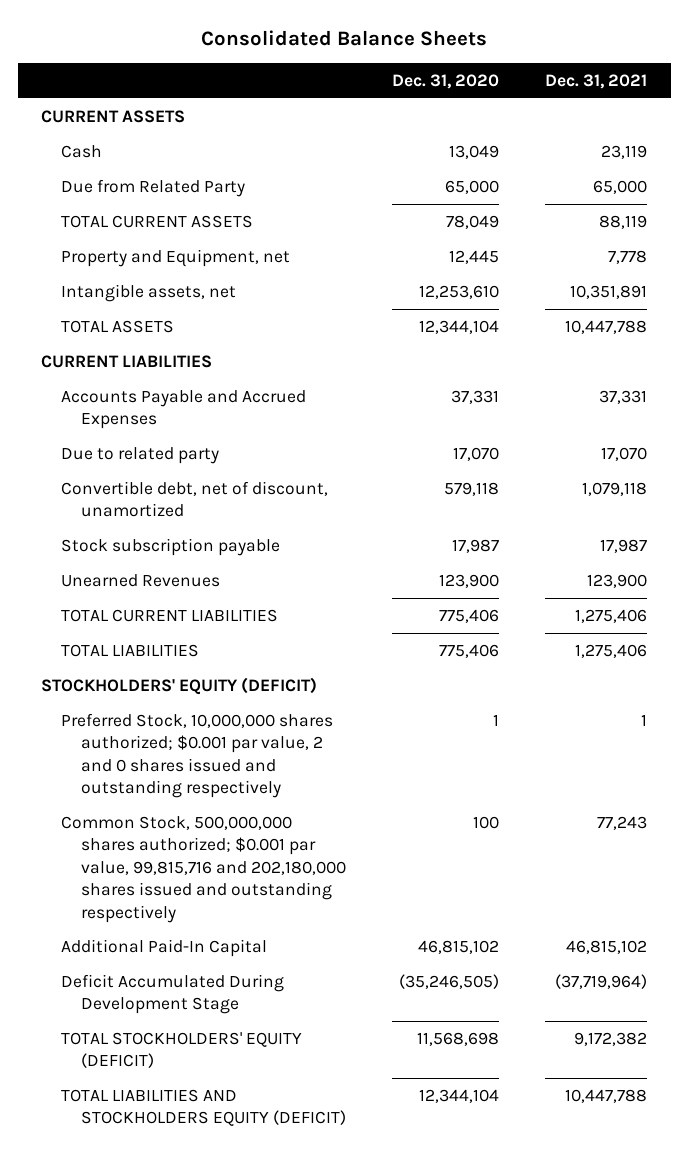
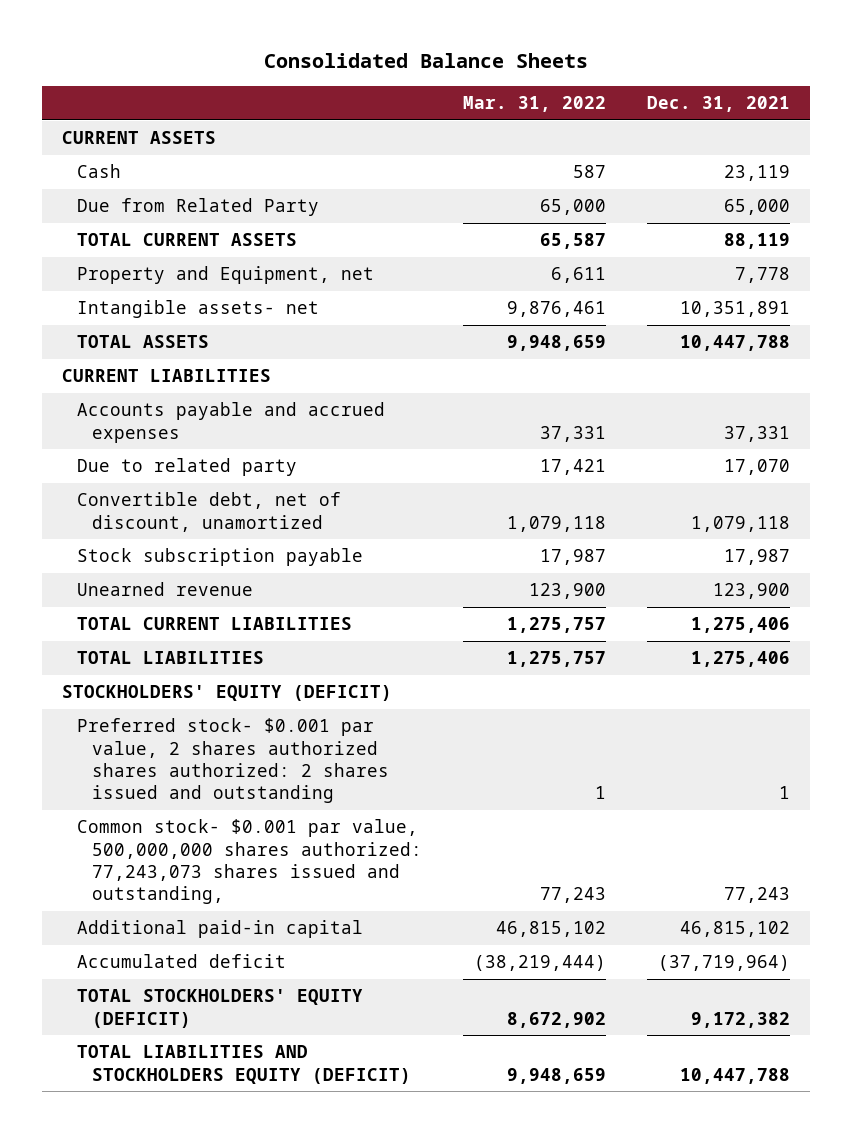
[391,73,499,89] Dec. 31, 2020 -> none
none -> [463,96,607,113] Mar. 31, 2022
[60,283,236,302] Intangible assets, net -> [77,300,320,319] Intangible assets- net
[60,389,306,430] Accounts Payable and Accrued Expenses -> [77,402,386,443] Accounts payable and accrued expenses
[60,573,220,587] Unearned Revenues -> [77,582,254,597] Unearned revenue
[60,712,333,799] Preferred Stock, 10,000,000 shares authorized; $0.001 par value, 2 and 0 shares issued and outstanding respectively -> [77,718,390,803] Preferred stock- $0.001 par value, 2 shares authorized shares authorized: 2 shares issued and outstanding
[60,815,346,923] Common Stock, 500,000,000 shares authorized; $0.001 par value, 99,815,716 and 202,180,000 shares issued and outstanding respectively -> [77,819,423,904] Common stock- $0.001 par value, 500,000,000 shares authorized: 77,243,073 shares issued and outstanding,
[60,938,267,957] Additional Paid-In Capital -> [77,920,364,939] Additional paid-in capital
[60,973,284,1015] Deficit Accumulated During Development Stage -> [77,954,287,969] Accumulated deficit

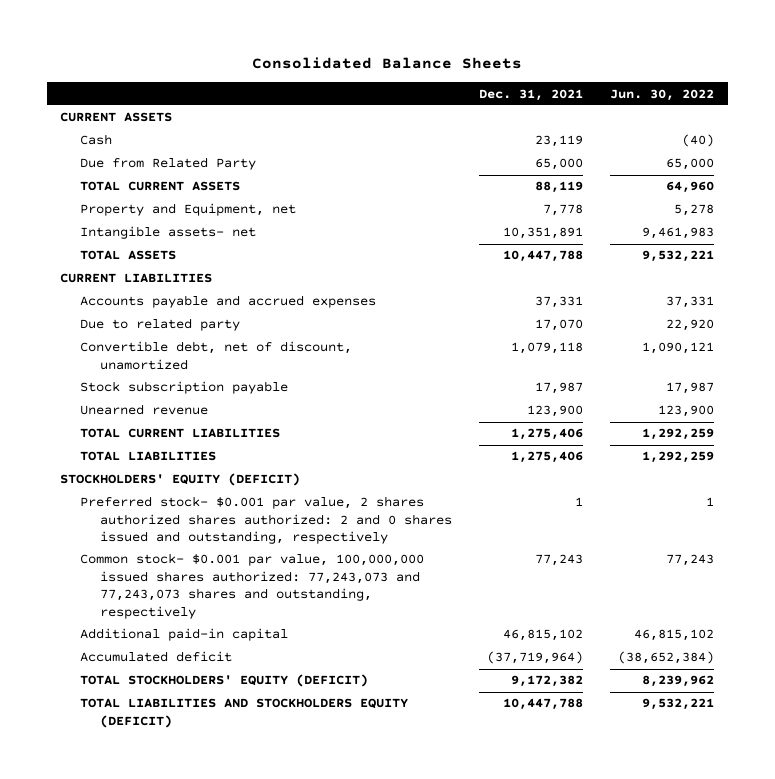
[463,96,607,113] Mar. 31, 2022 -> none
none -> [610,88,715,101] Jun. 30, 2022
[77,718,390,803] Preferred stock- $0.001 par value, 2 shares authorized shares authorized: 2 shares issued and outstanding -> [80,496,453,545] Preferred stock- $0.001 par value, 2 shares authorized shares authorized: 2 and 0 shares issued and outstanding, respectively
[77,819,423,904] Common stock- $0.001 par value, 500,000,000 shares authorized: 77,243,073 shares issued and outstanding, -> [80,553,425,619] Common stock- $0.001 par value, 100,000,000 issued shares authorized: 77,243,073 and 77,243,073 shares and outstanding, respectively

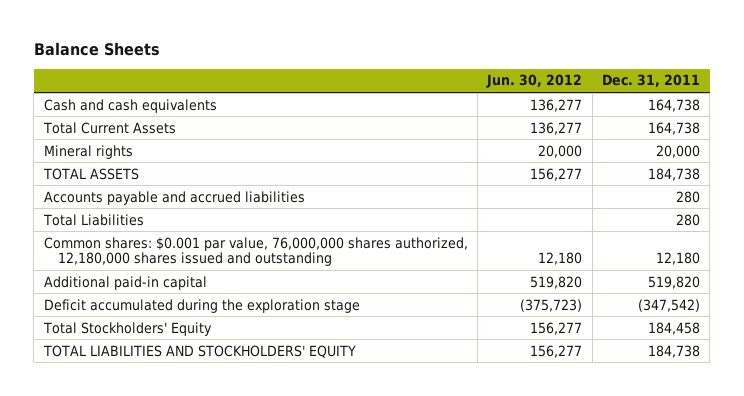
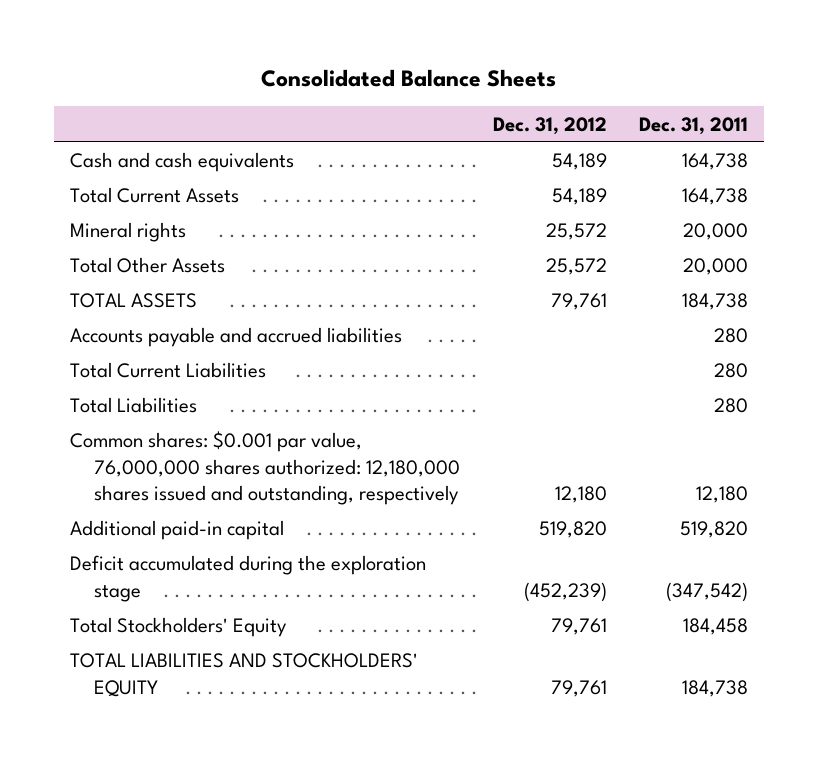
[33,42,160,57] Balance Sheets -> [261,68,557,87] Consolidated Balance Sheets
[486,74,583,89] Jun. 30, 2012 -> none
none -> [492,116,607,135] Dec. 31, 2012
none -> [70,257,226,274] Total Other Assets
none -> [70,362,267,379] Total Current Liabilities
[43,236,468,267] Common shares: $0.001 par value, 76,000,000 shares authorized, 12,180,000 shares issued and outstanding -> [70,431,461,505] Common shares: $0.001 par value, 76,000,000 shares authorized: 12,180,000 shares issued and outstanding, respectively

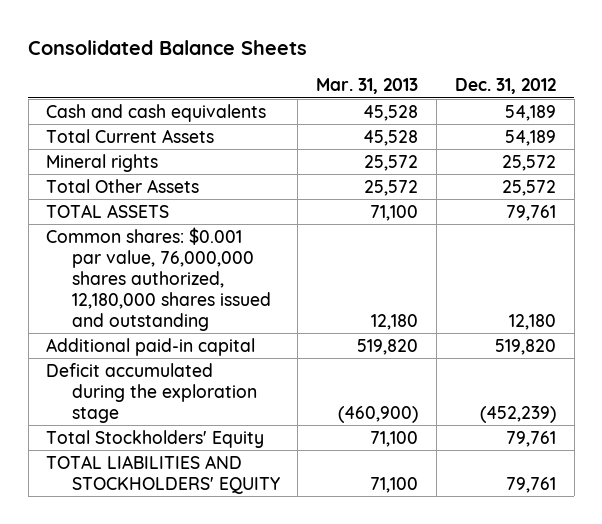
[639,116,749,135] Dec. 31, 2011 -> none
none -> [316,78,419,95] Mar. 31, 2013
[70,327,403,348] Accounts payable and accrued liabilities -> none
[70,362,267,379] Total Current Liabilities -> none
[70,397,198,414] Total Liabilities -> none
[70,431,461,505] Common shares: $0.001 par value, 76,000,000 shares authorized: 12,180,000 shares issued and outstanding, respectively -> [46,226,271,331] Common shares: $0.001 par value, 76,000,000 shares authorized, 12,180,000 shares issued and outstanding

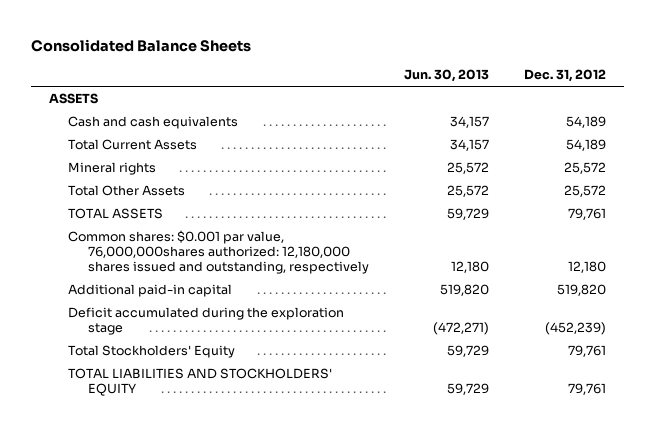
[316,78,419,95] Mar. 31, 2013 -> none
none -> [404,69,490,83] Jun. 30, 2013
none -> [48,93,98,105] ASSETS
[46,226,271,331] Common shares: $0.001 par value, 76,000,000 shares authorized, 12,180,000 shares issued and outstanding -> [68,230,369,274] Common shares: $0.001 par value, 76,000,000shares authorized: 12,180,000 shares issued and outstanding, respectively

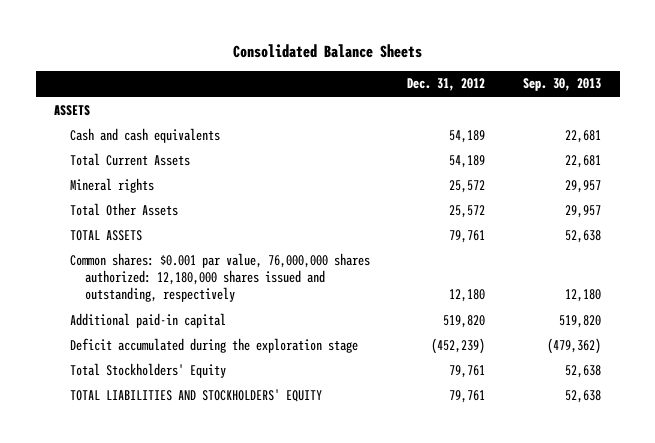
[404,69,490,83] Jun. 30, 2013 -> none
none -> [522,78,601,92] Sep. 30, 2013
[68,230,369,274] Common shares: $0.001 par value, 76,000,000shares authorized: 12,180,000 shares issued and outstanding, respectively -> [69,252,370,303] Common shares: $0.001 par value, 76,000,000 shares authorized: 12,180,000 shares issued and outstanding, respectively

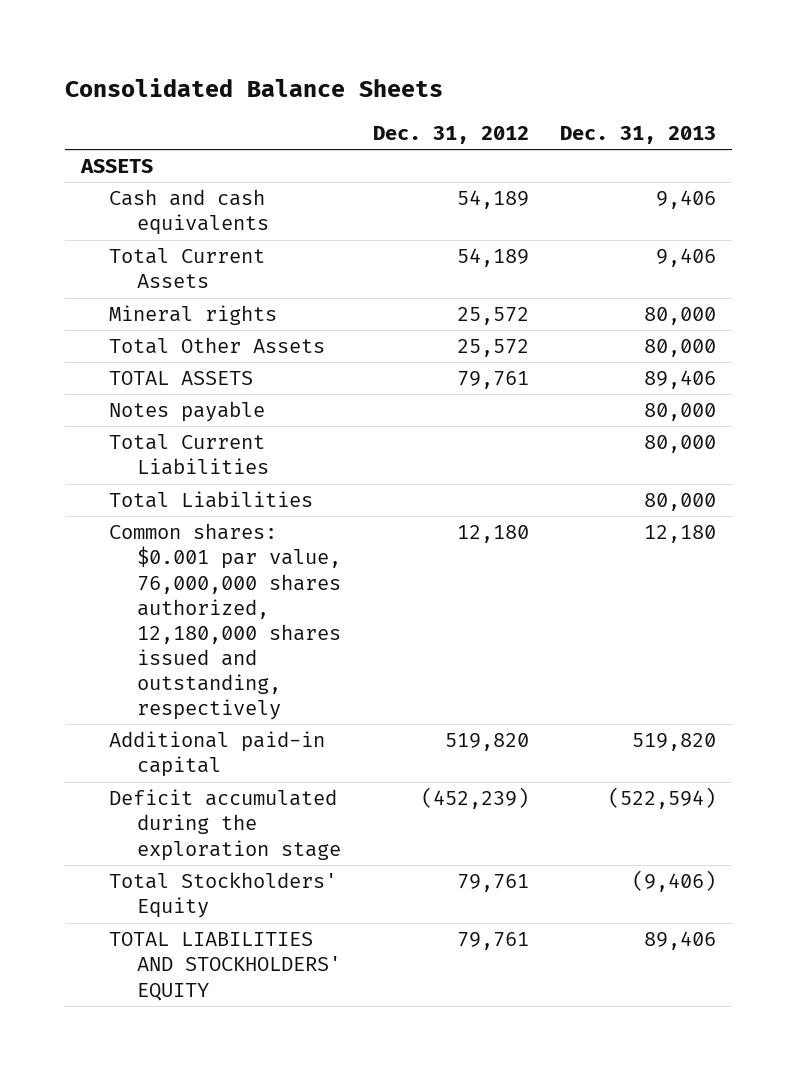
[522,78,601,92] Sep. 30, 2013 -> none
none -> [560,126,717,145] Dec. 31, 2013
none -> [109,401,266,423] Notes payable
none -> [109,434,270,476] Total Current Liabilities
none -> [109,491,314,509] Total Liabilities
[69,252,370,303] Common shares: $0.001 par value, 76,000,000 shares authorized: 12,180,000 shares issued and outstanding, respectively -> [109,523,342,721] Common shares: $0.001 par value, 76,000,000 shares authorized, 12,180,000 shares issued and outstanding, respectively

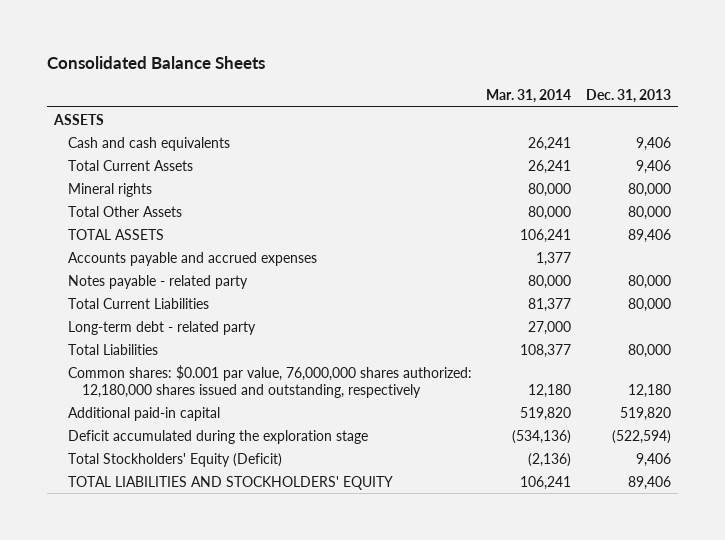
[372,126,529,145] Dec. 31, 2012 -> none
none -> [486,89,572,104] Mar. 31, 2014
none -> [67,251,317,266] Accounts payable and accrued expenses
[109,401,266,423] Notes payable -> [67,274,248,289] Notes payable - related party
none -> [67,320,256,335] Long-term debt - related party
[109,523,342,721] Common shares: $0.001 par value, 76,000,000 shares authorized, 12,180,000 shares issued and outstanding, respectively -> [67,364,472,398] Common shares: $0.001 par value, 76,000,000 shares authorized: 12,180,000 shares issued and outstanding, respectively
[109,872,338,919] Total Stockholders' Equity -> [67,452,282,467] Total Stockholders' Equity (Deficit)
[632,870,717,893] (9,406) -> [635,452,671,467] 9,406

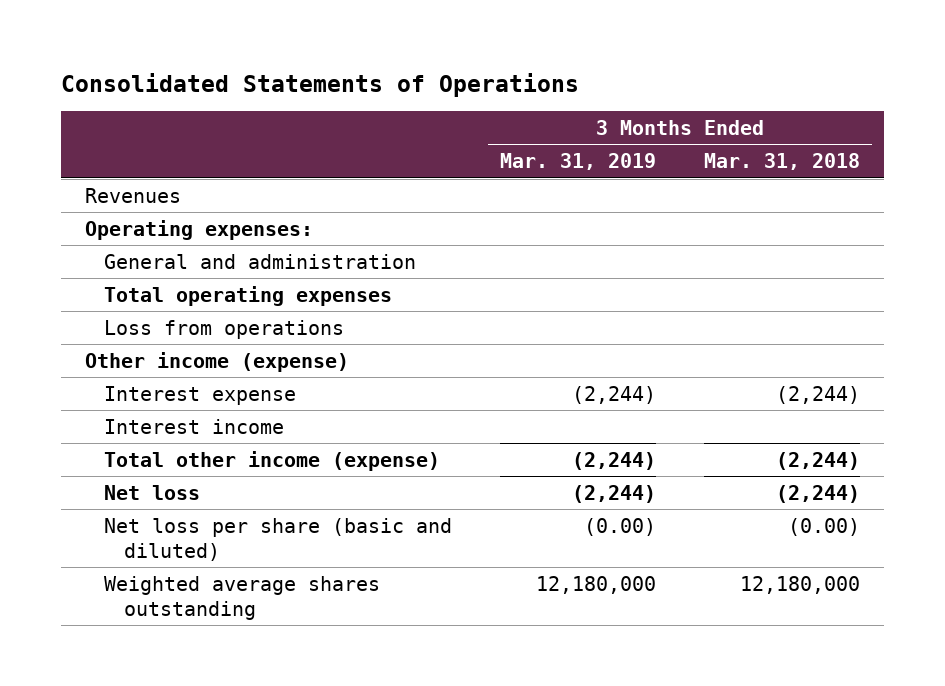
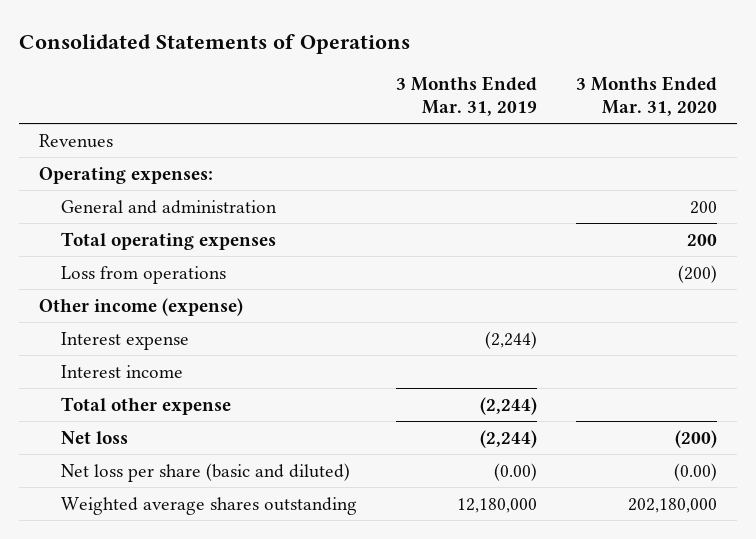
[703,153,860,171] Mar. 31, 2018 -> none
none -> [576,76,718,116] 3 Months Ended Mar. 31, 2020
[104,450,441,471] Total other income (expense) -> [60,396,231,415] Total other expense

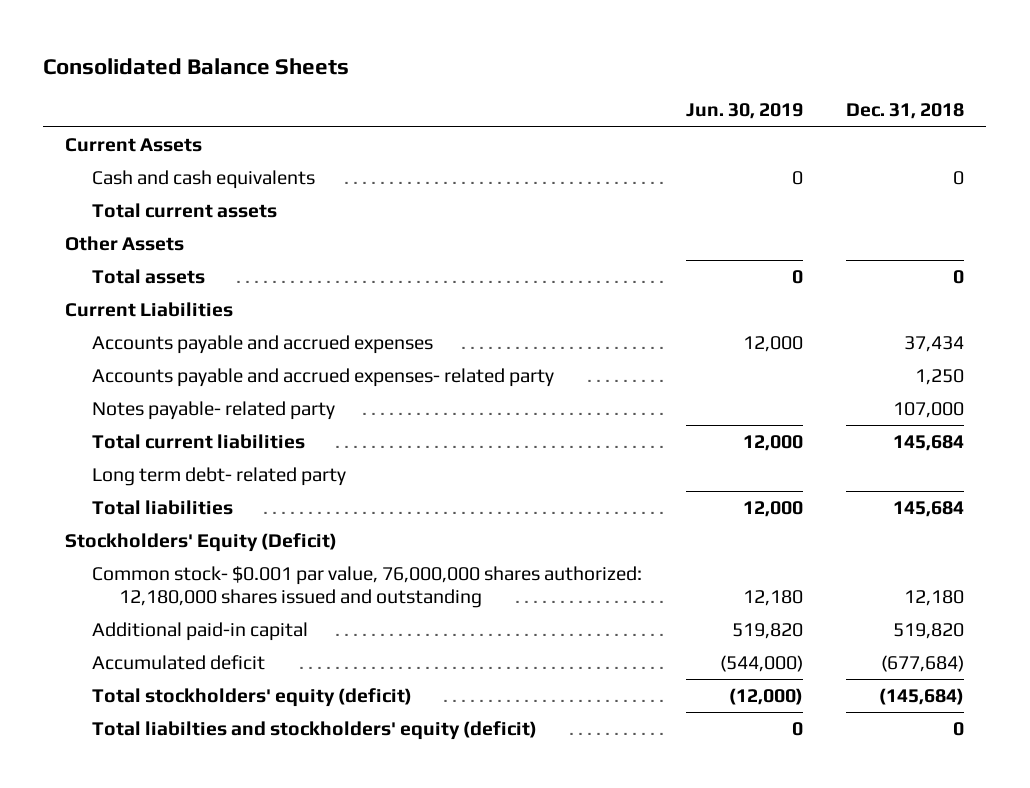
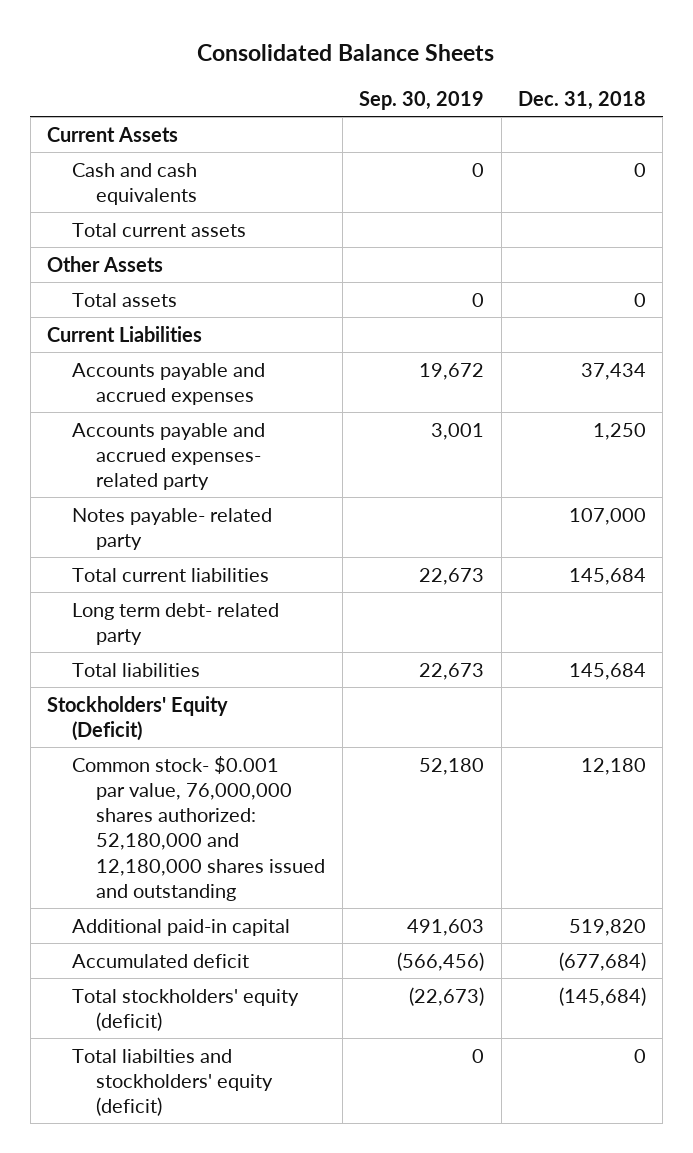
[685,103,803,120] Jun. 30, 2019 -> none
none -> [359,90,485,110] Sep. 30, 2019
[92,566,643,608] Common stock- $0.001 par value, 76,000,000 shares authorized: 12,180,000 shares issued and outstanding -> [71,755,326,901] Common stock- $0.001 par value, 76,000,000 shares authorized: 52,180,000 and 12,180,000 shares issued and outstanding

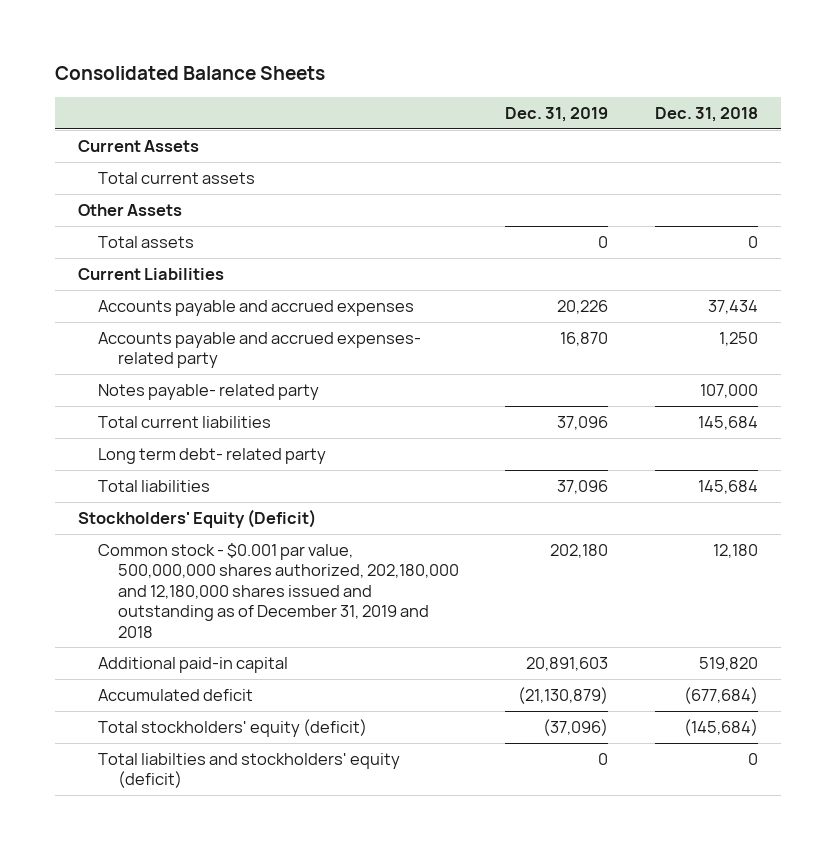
[359,90,485,110] Sep. 30, 2019 -> none
none -> [505,106,609,122] Dec. 31, 2019
[71,162,198,205] Cash and cash equivalents -> none
[71,755,326,901] Common stock- $0.001 par value, 76,000,000 shares authorized: 52,180,000 and 12,180,000 shares issued and outstanding -> [97,542,459,638] Common stock - $0.001 par value, 500,000,000 shares authorized, 202,180,000 and 12,180,000 shares issued and outstanding as of December 31, 2019 and 2018

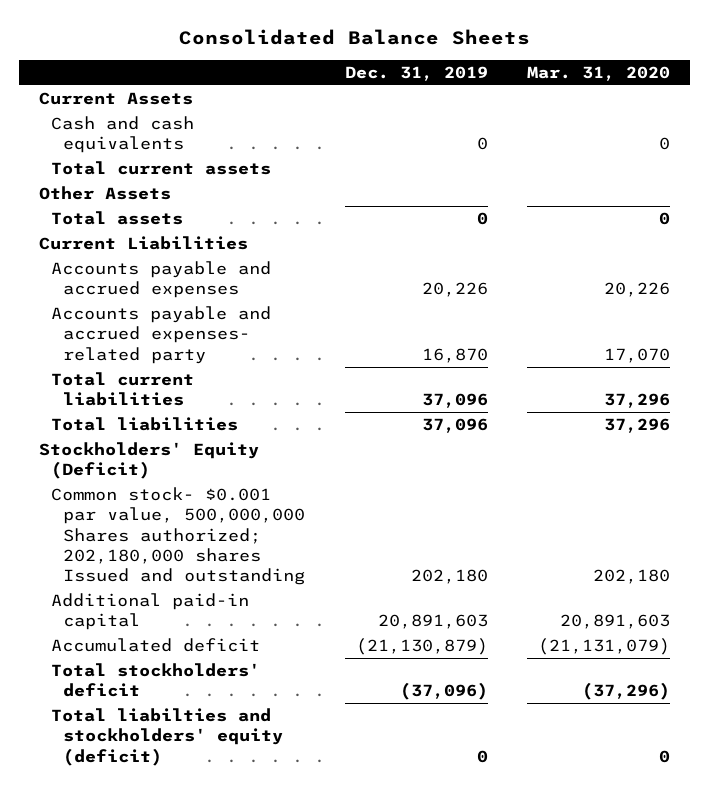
[654,106,758,122] Dec. 31, 2018 -> none
none -> [527,65,671,81] Mar. 31, 2020
none -> [51,115,195,154] Cash and cash equivalents
[97,383,319,400] Notes payable- related party -> none
[97,447,326,464] Long term debt- related party -> none
[97,542,459,638] Common stock - $0.001 par value, 500,000,000 shares authorized, 202,180,000 and 12,180,000 shares issued and outstanding as of December 31, 2019 and 2018 -> [51,486,305,586] Common stock- $0.001 par value, 500,000,000 Shares authorized; 202,180,000 shares Issued and outstanding
[97,718,367,737] Total stockholders' equity (deficit) -> [51,662,261,698] Total stockholders' deficit

